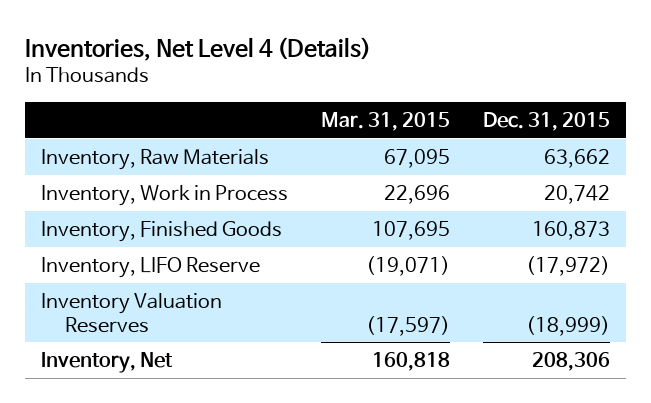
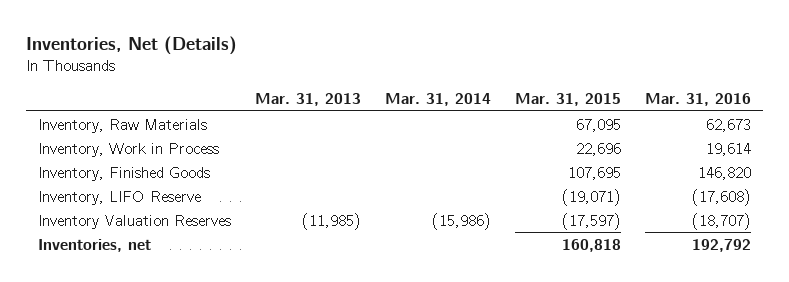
[24,36,371,61] Inventories, Net Level 4 (Details) -> [26,36,238,56] Inventories, Net (Details)
[482,112,610,132] Dec. 31, 2015 -> none
none -> [255,92,362,106] Mar. 31, 2013
none -> [385,92,492,106] Mar. 31, 2014
none -> [645,92,752,106] Mar. 31, 2016
[41,351,174,373] Inventory, Net -> [38,238,152,252] Inventories, net

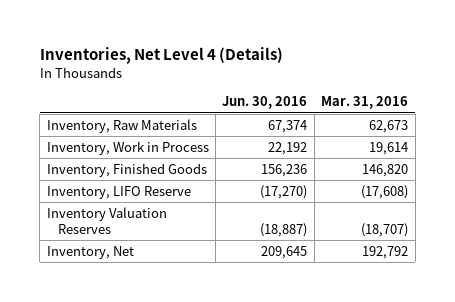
[26,36,238,56] Inventories, Net (Details) -> [39,46,283,64] Inventories, Net Level 4 (Details)
[255,92,362,106] Mar. 31, 2013 -> none
[385,92,492,106] Mar. 31, 2014 -> none
[515,92,622,106] Mar. 31, 2015 -> none
none -> [222,96,308,110] Jun. 30, 2016
[38,238,152,252] Inventories, net -> [46,245,134,259] Inventory, Net

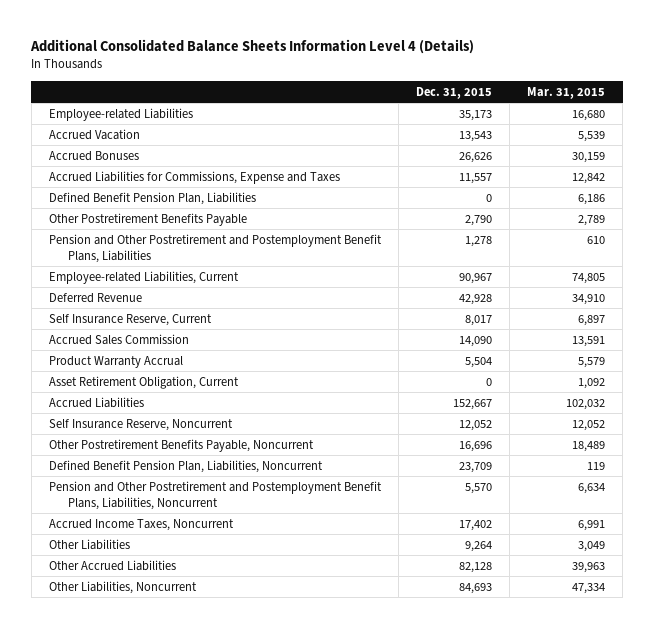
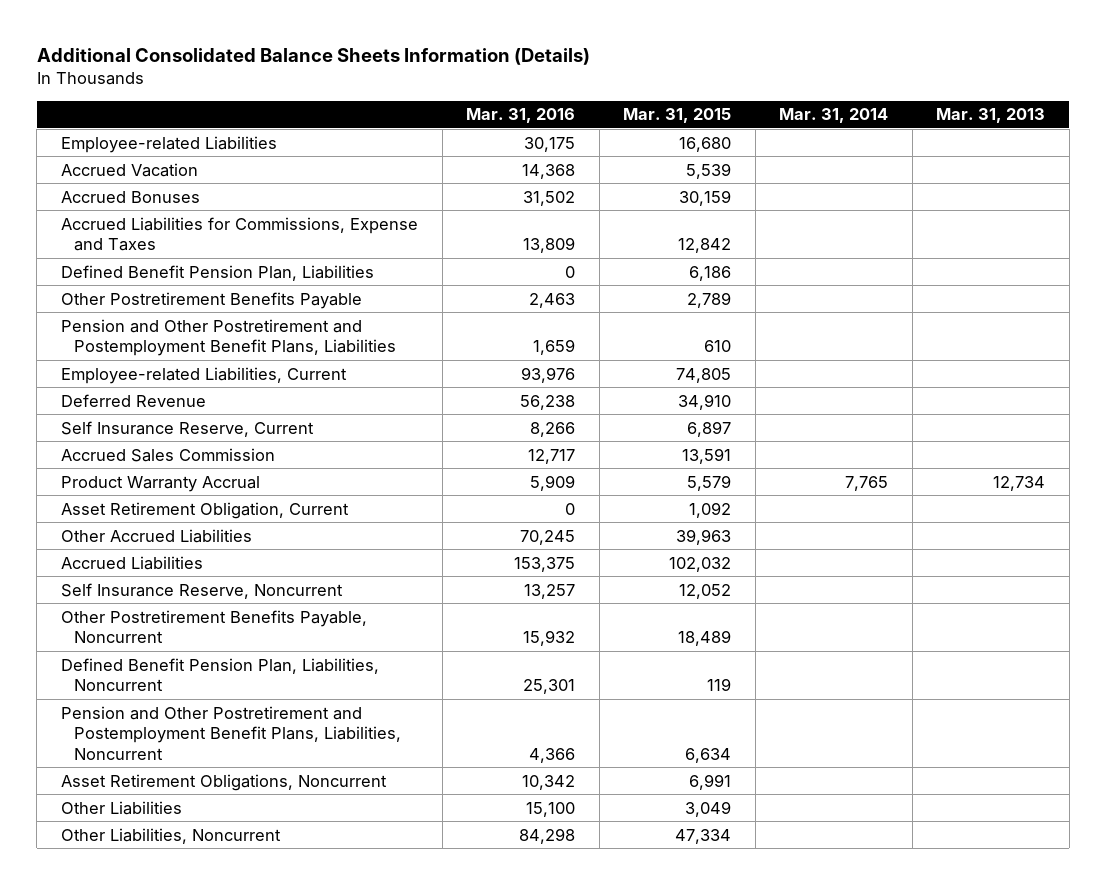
[30,39,475,55] Additional Consolidated Balance Sheets Information Level 4 (Details) -> [36,48,590,66] Additional Consolidated Balance Sheets Information (Details)
[416,86,493,99] Dec. 31, 2015 -> none
none -> [466,108,576,124] Mar. 31, 2016
none -> [779,108,889,124] Mar. 31, 2014
none -> [936,108,1046,124] Mar. 31, 2013
[48,559,176,571] Other Accrued Liabilities -> [61,528,253,543] Other Accrued Liabilities
[48,518,234,531] Accrued Income Taxes, Noncurrent -> [61,773,388,791] Asset Retirement Obligations, Noncurrent

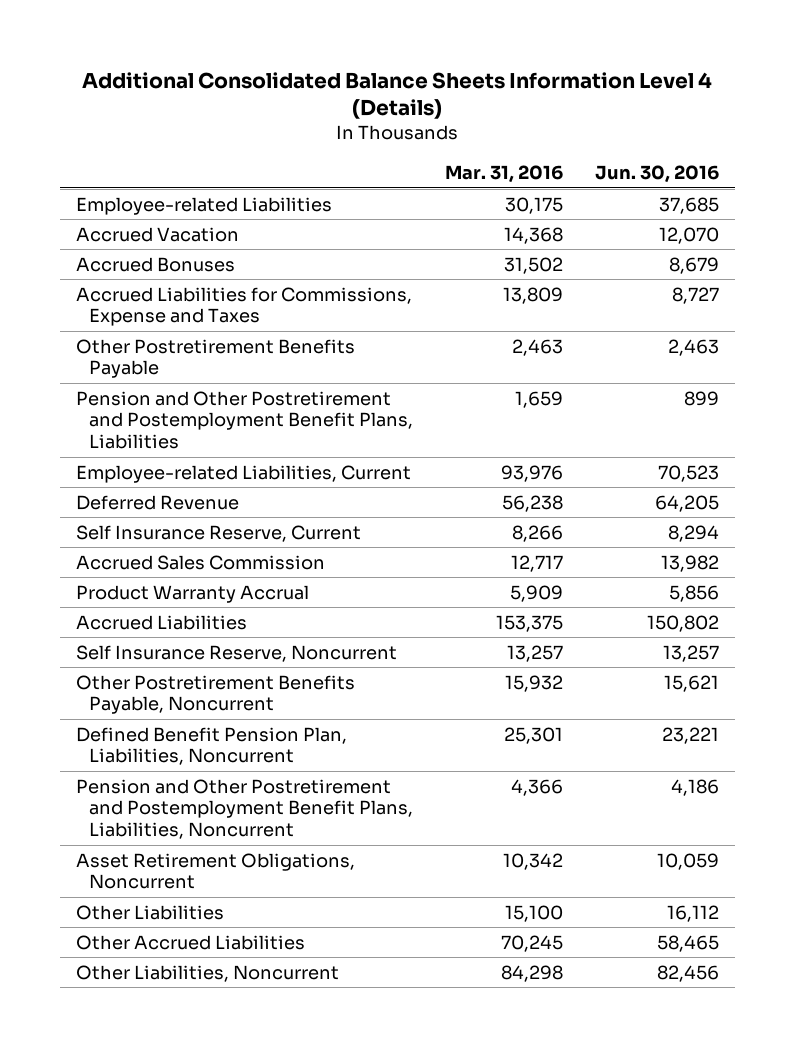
[36,48,590,66] Additional Consolidated Balance Sheets Information (Details) -> [82,71,713,120] Additional Consolidated Balance Sheets Information Level 4 (Details)
[623,108,732,124] Mar. 31, 2015 -> none
[779,108,889,124] Mar. 31, 2014 -> none
[936,108,1046,124] Mar. 31, 2013 -> none
none -> [594,165,719,184] Jun. 30, 2016
[61,264,375,281] Defined Benefit Pension Plan, Liabilities -> none
[61,501,350,519] Asset Retirement Obligation, Current -> none
[61,528,253,543] Other Accrued Liabilities -> [75,934,305,950] Other Accrued Liabilities

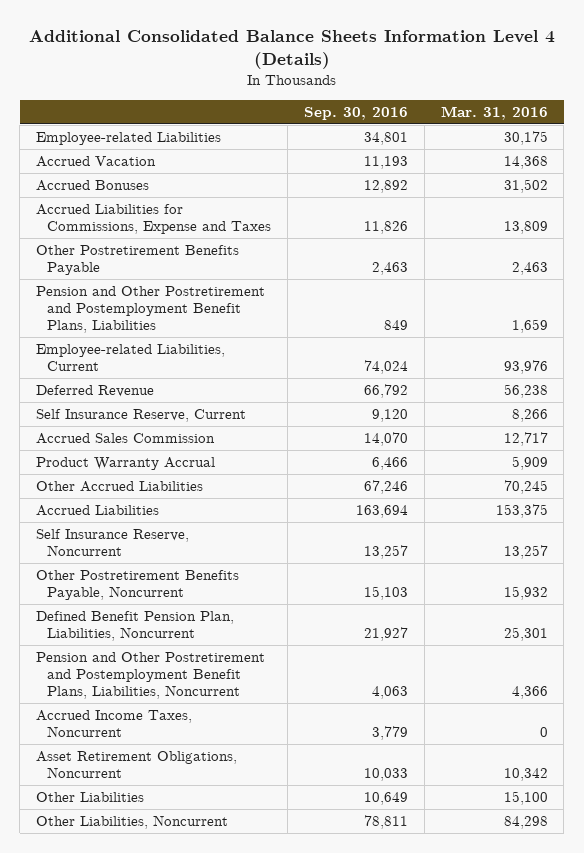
[594,165,719,184] Jun. 30, 2016 -> none
none -> [303,106,408,120] Sep. 30, 2016
[75,934,305,950] Other Accrued Liabilities -> [36,481,204,493] Other Accrued Liabilities
none -> [36,710,193,738] Accrued Income Taxes, Noncurrent

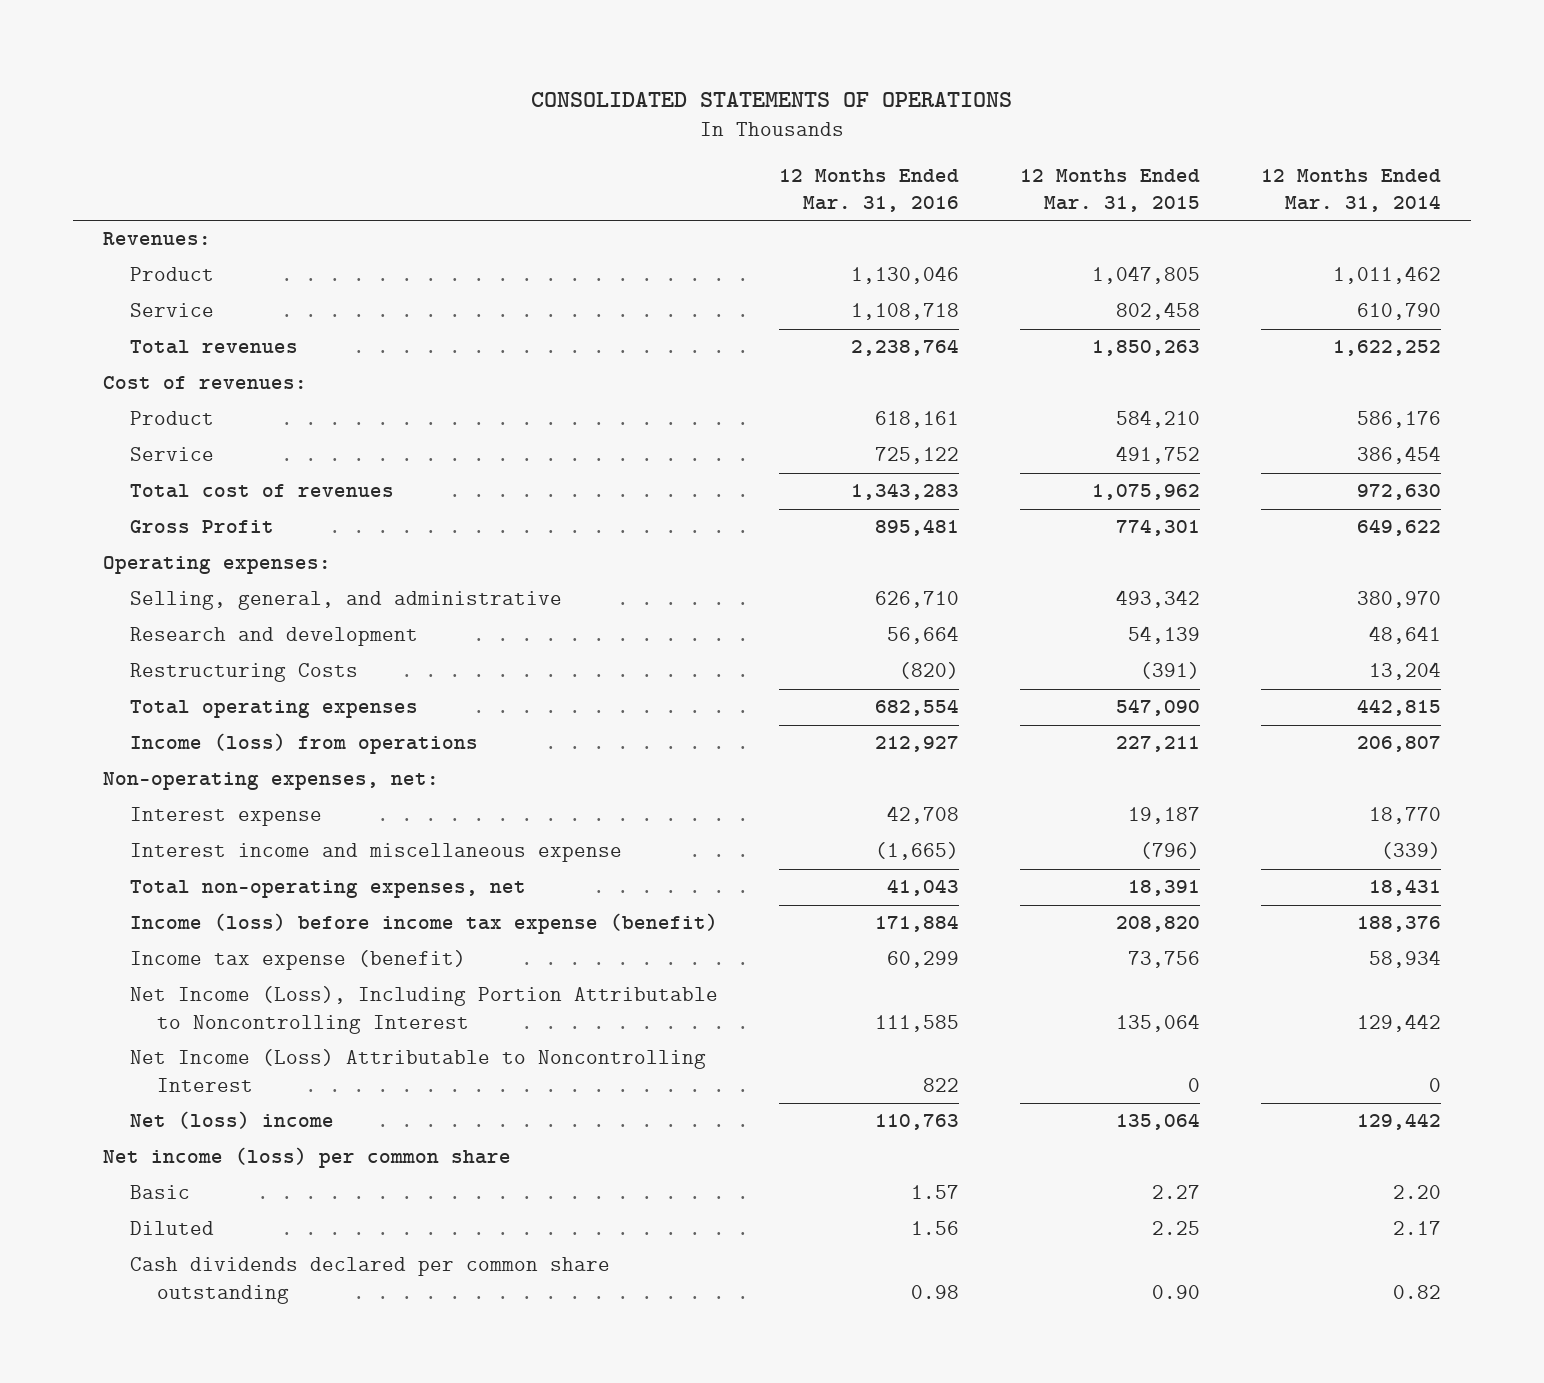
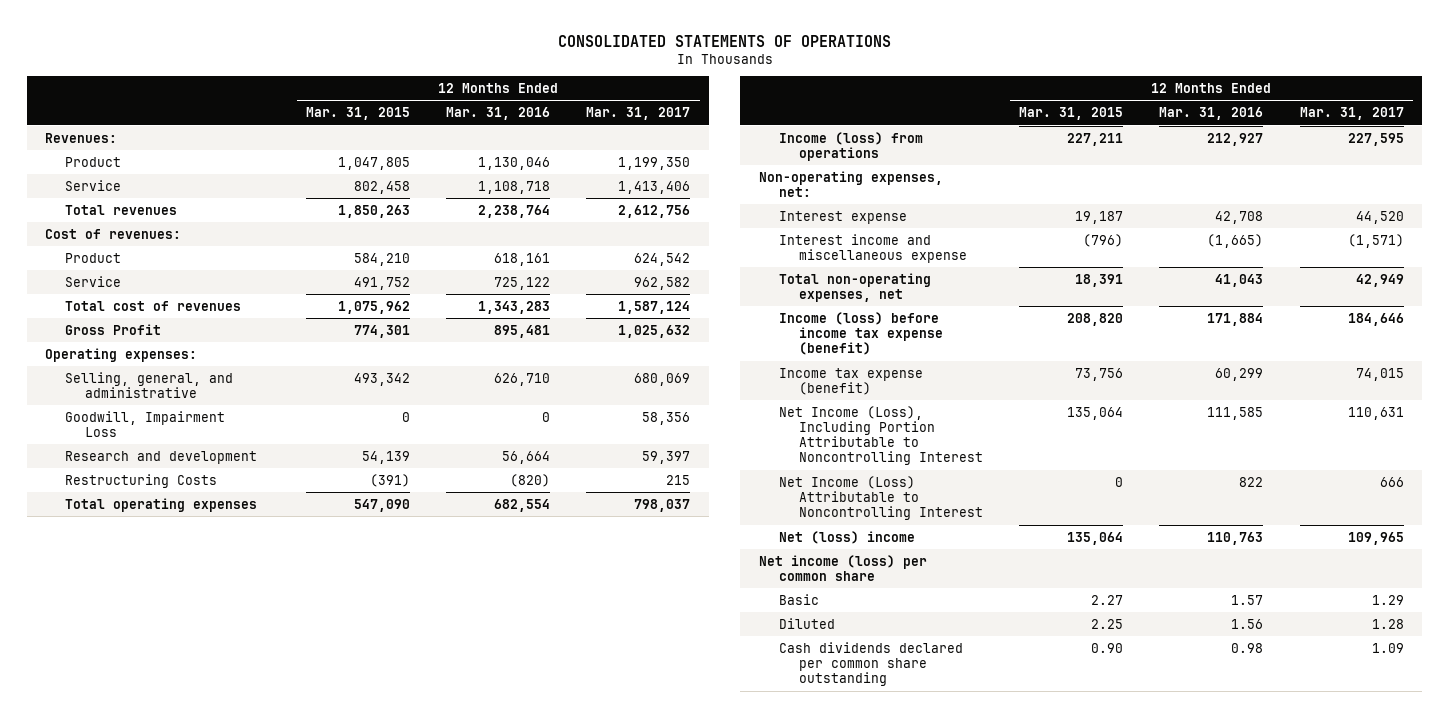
[1260,168,1441,212] 12 Months Ended Mar. 31, 2014 -> none
none -> [586,107,691,121] Mar. 31, 2017
none -> [65,410,226,437] Goodwill, Impairment Loss

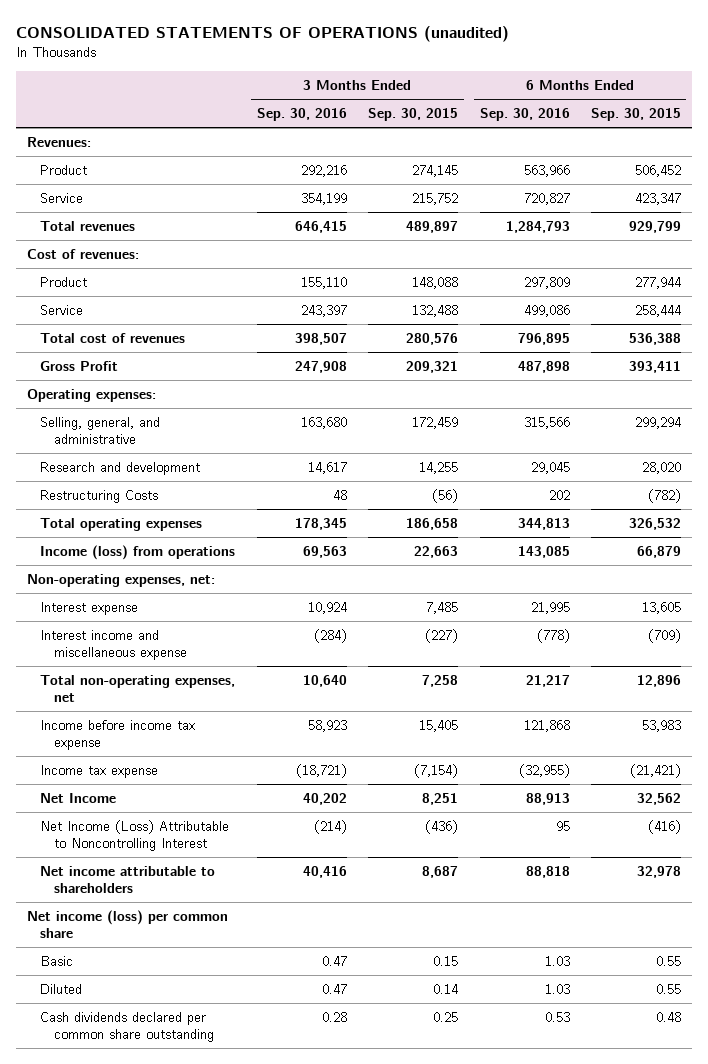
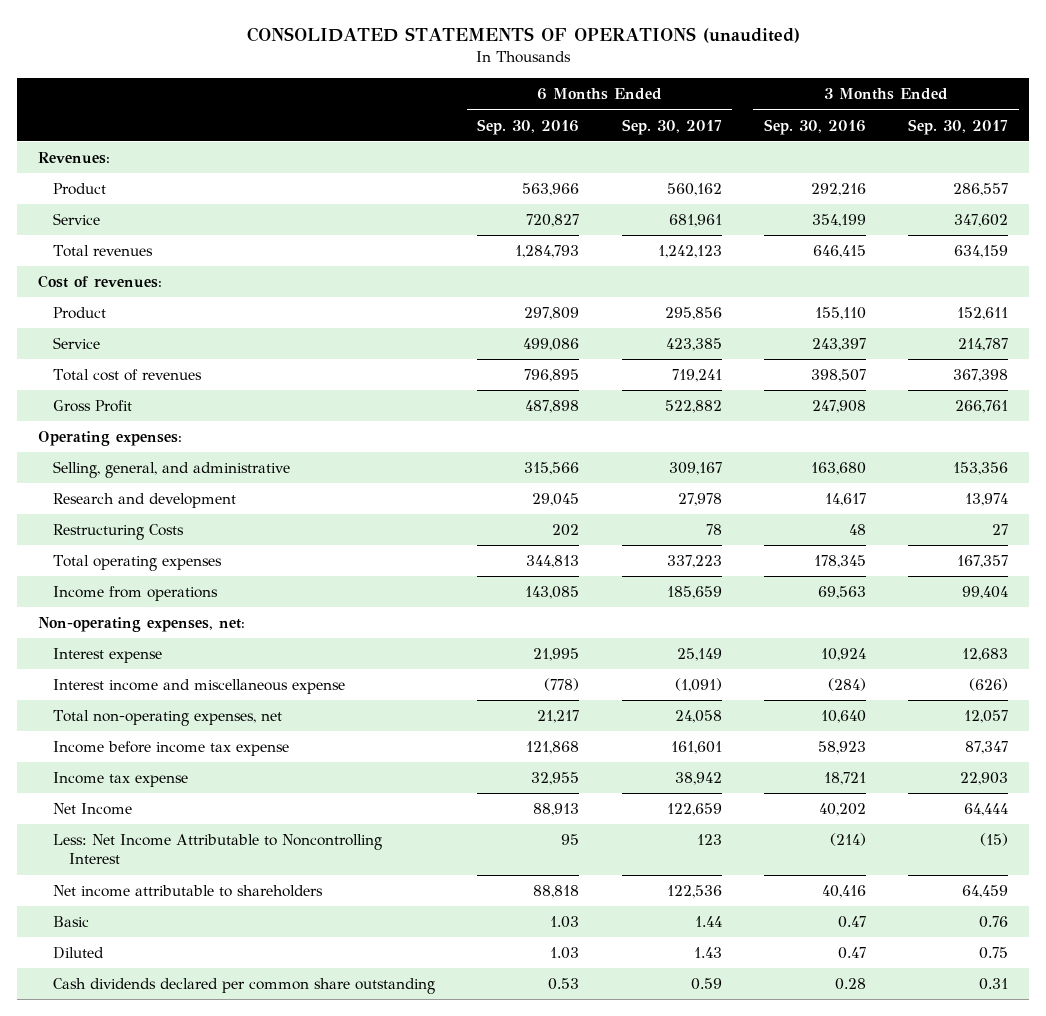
[368,107,459,121] Sep. 30, 2015 -> none
[591,107,682,121] Sep. 30, 2015 -> none
none -> [621,118,722,135] Sep. 30, 2017
none -> [907,118,1008,135] Sep. 30, 2017
[40,544,236,560] Income (loss) from operations -> [53,586,219,602] Income from operations
[295,763,347,778] (18,721) -> [823,772,866,786] 18,721
[518,763,570,778] (32,955) -> [531,772,580,786] 32,955
[40,819,230,851] Net Income (Loss) Attributable to Noncontrolling Interest -> [53,834,383,865] Less: Net Income Attributable to Noncontrolling Interest
[26,909,228,938] Net income (loss) per common share -> none

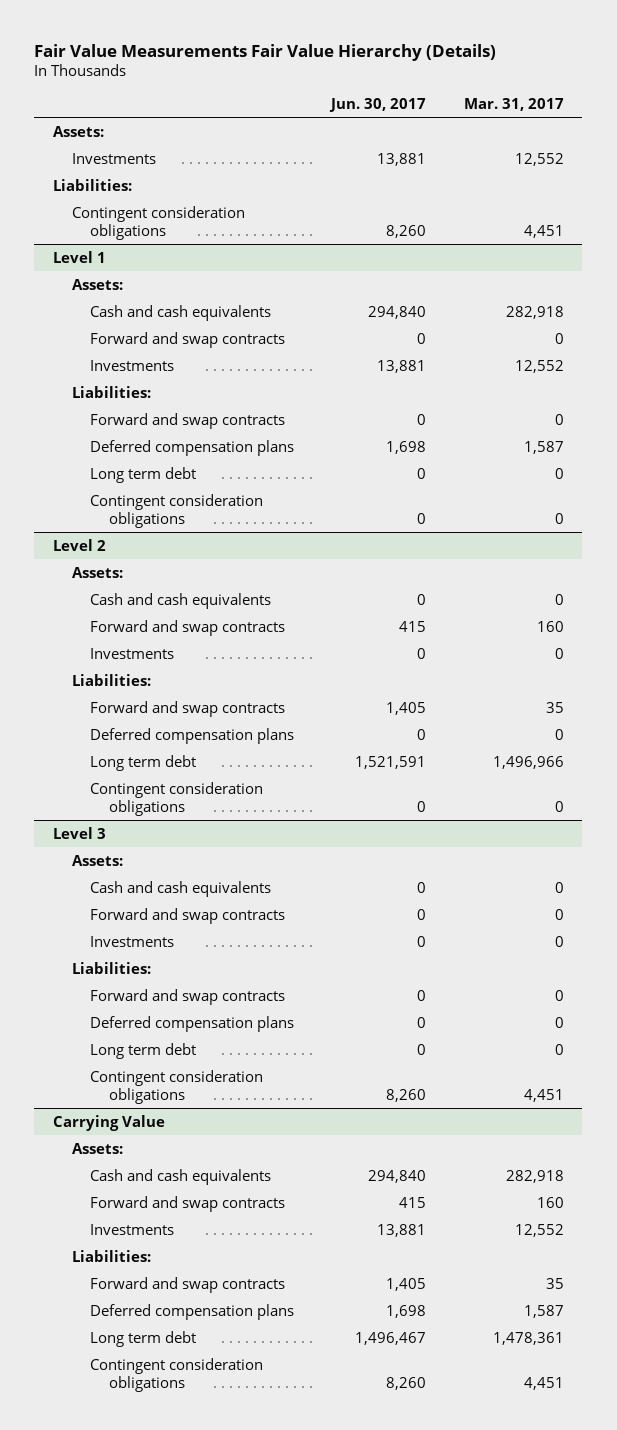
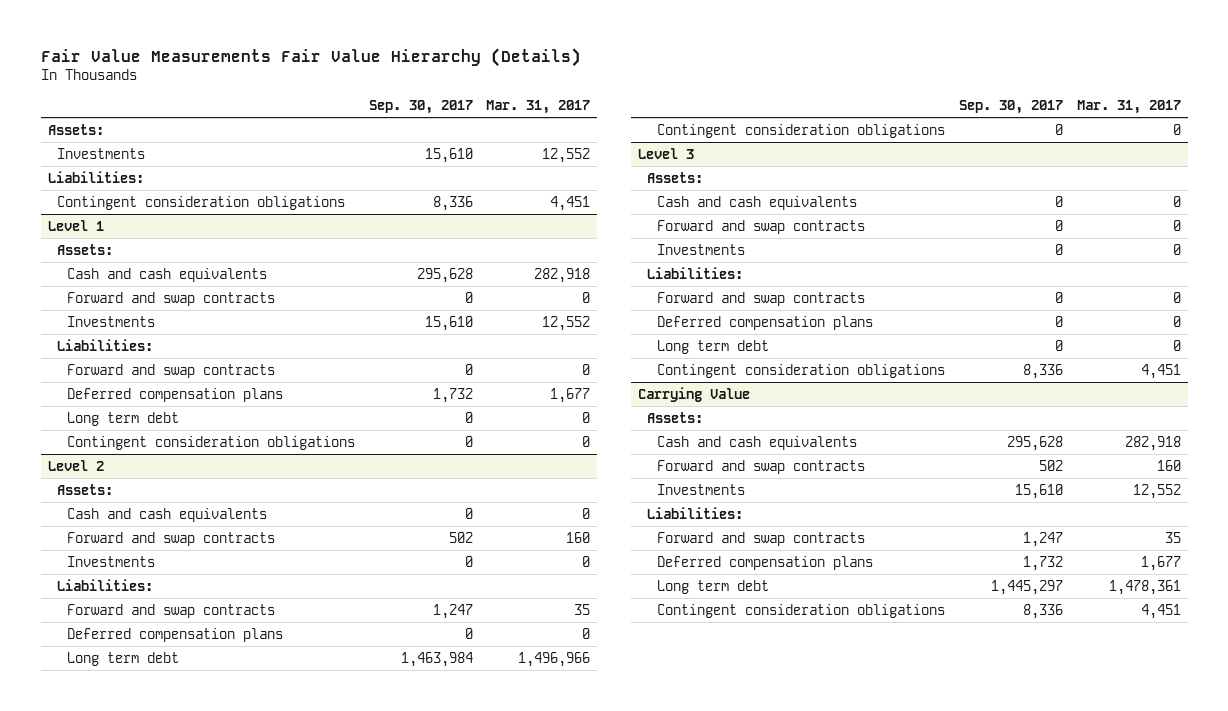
[329,98,427,113] Jun. 30, 2017 -> none
none -> [368,99,473,114] Sep. 30, 2017
[523,440,564,454] 1,587 -> [550,387,591,403] 1,677
[523,1304,564,1318] 1,587 -> [1140,555,1181,571] 1,677

